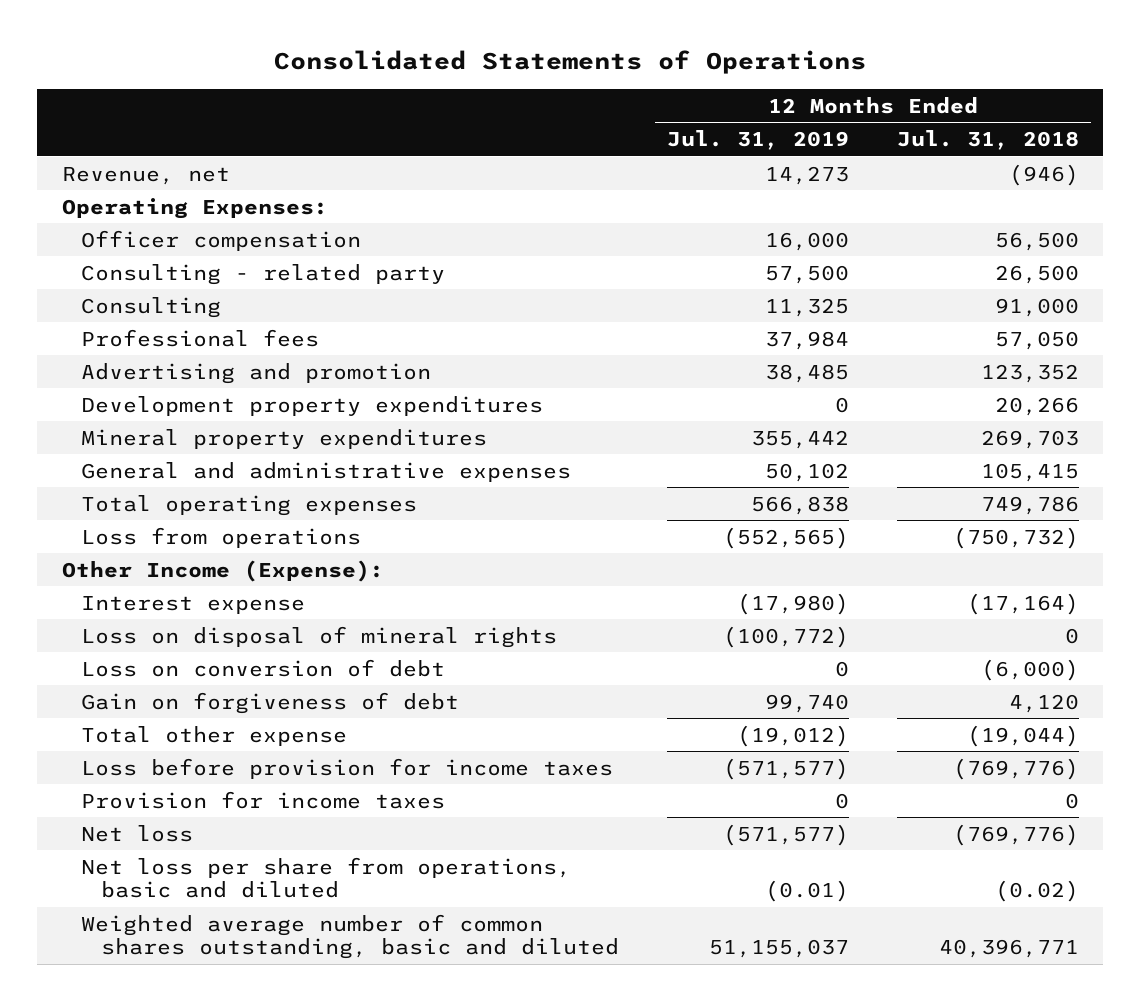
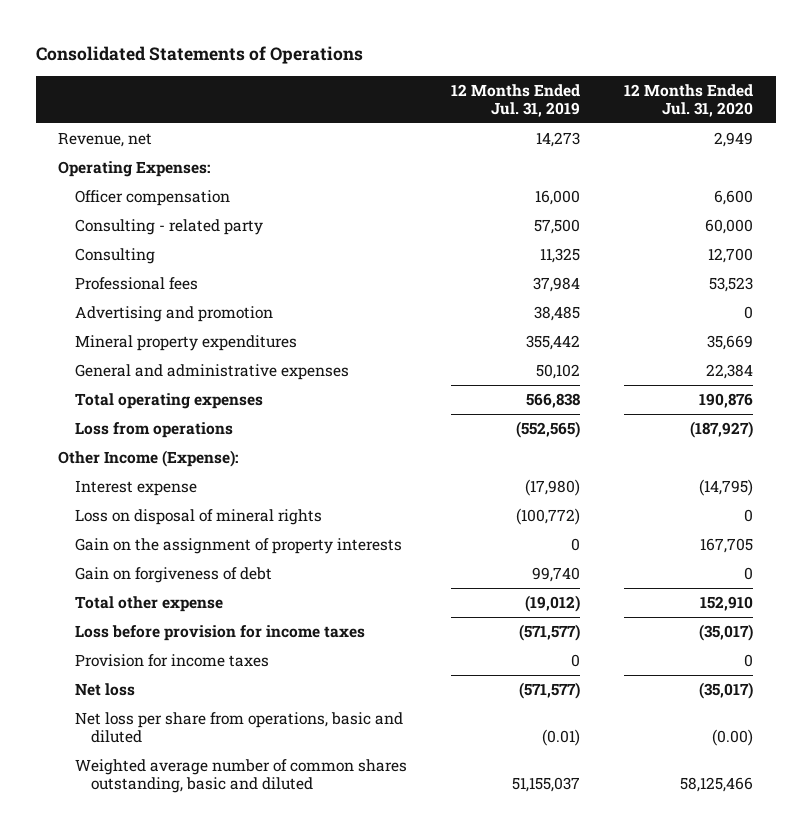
[897,130,1080,151] Jul. 31, 2018 -> none
none -> [624,83,754,117] 12 Months Ended Jul. 31, 2020
[81,395,544,416] Development property expenditures -> none
[81,658,446,677] Loss on conversion of debt -> none
none -> [74,538,402,555] Gain on the assignment of property interests

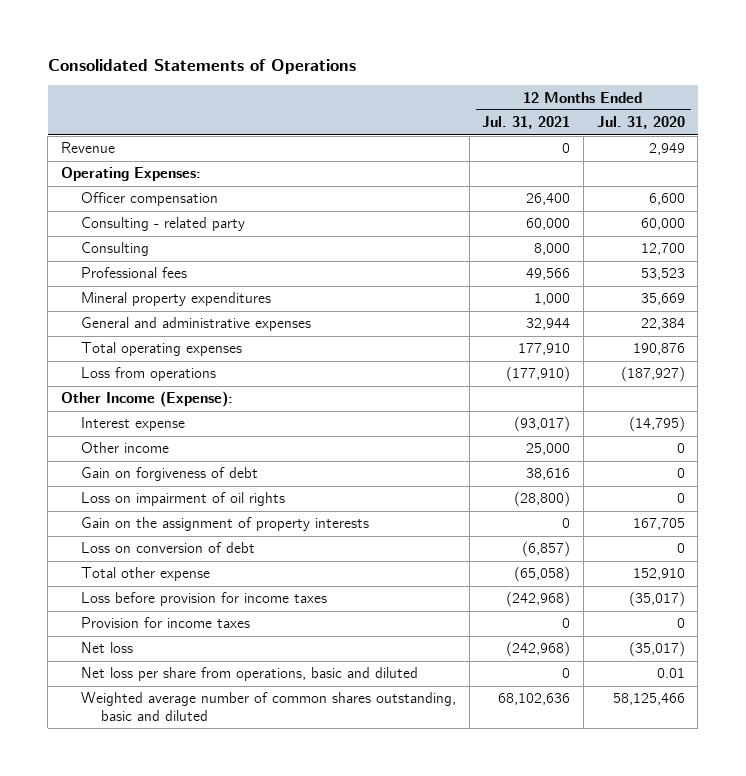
[451,83,581,117] 12 Months Ended Jul. 31, 2019 -> none
none -> [482,116,571,130] Jul. 31, 2021
[58,133,153,148] Revenue, net -> [61,142,116,154] Revenue
[74,306,273,323] Advertising and promotion -> none
[74,509,322,526] Loss on disposal of mineral rights -> none
none -> [80,442,169,454] Other income
none -> [80,492,285,507] Loss on impairment of oil rights
[74,538,402,555] Gain on the assignment of property interests -> [80,517,369,532] Gain on the assignment of property interests
none -> [80,542,255,554] Loss on conversion of debt
[712,728,754,746] (0.00) -> [656,668,685,679] 0.01

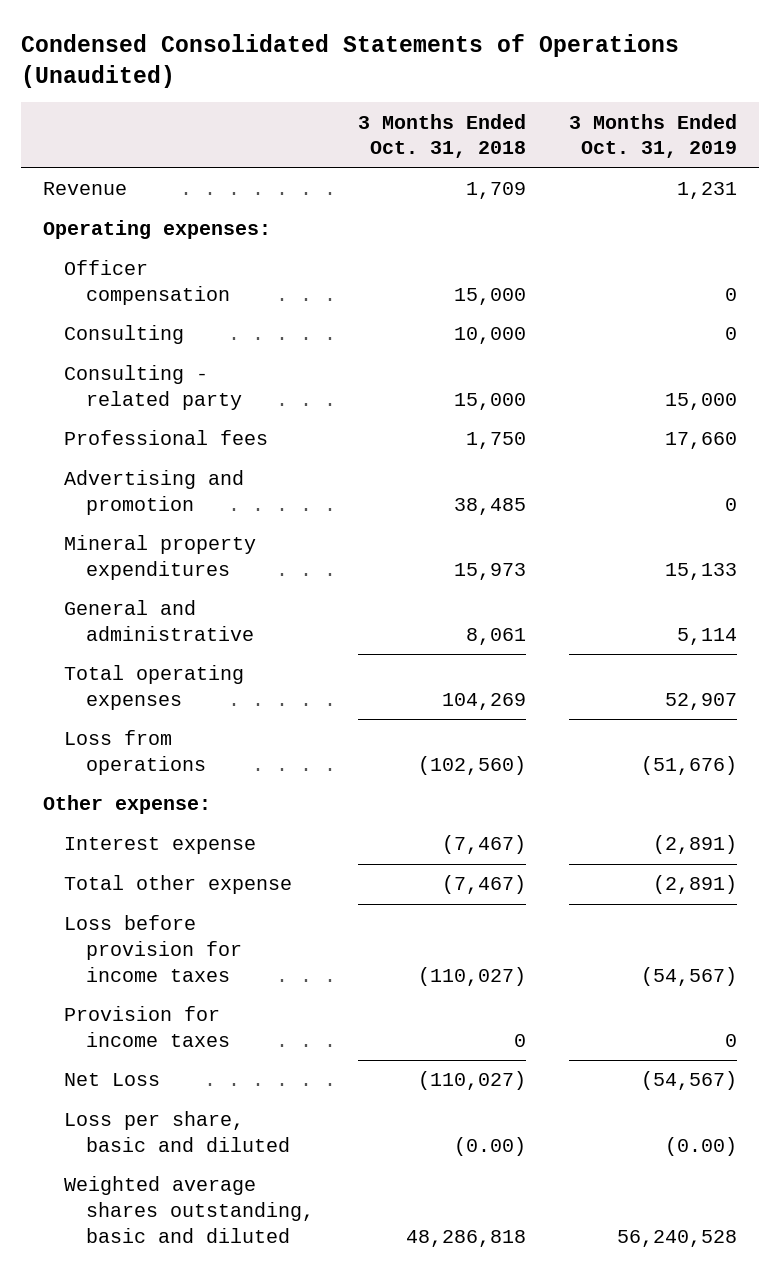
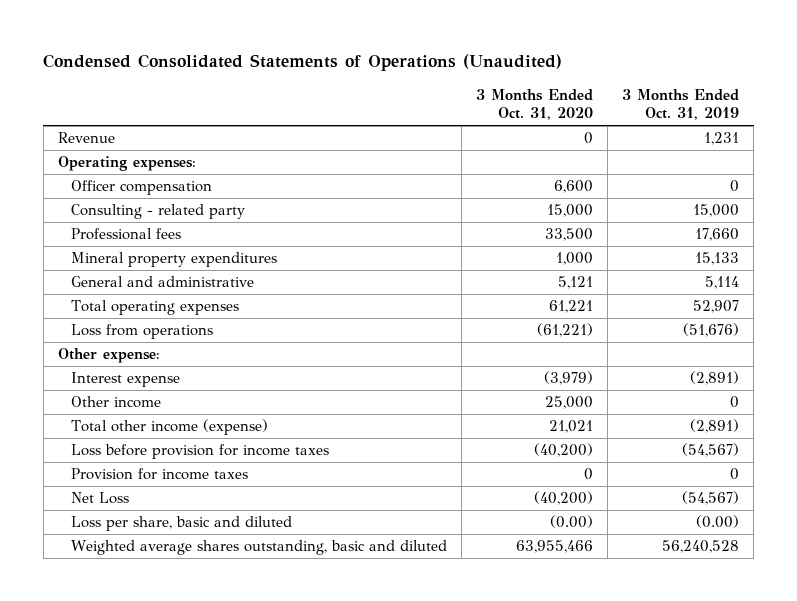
[357,113,526,159] 3 Months Ended Oct. 31, 2018 -> none
none -> [475,88,593,121] 3 Months Ended Oct. 31, 2020
[64,325,185,345] Consulting -> none
[64,470,245,516] Advertising and promotion -> none
none -> [70,396,161,409] Other income
[64,875,293,895] Total other expense -> [70,419,268,436] Total other income (expense)

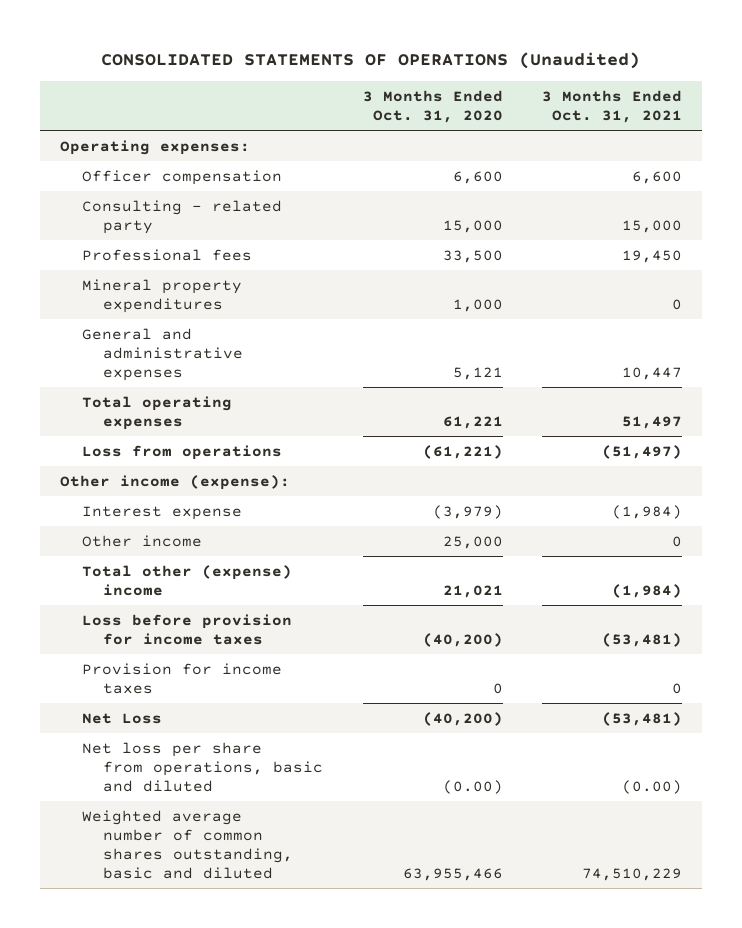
[43,53,563,71] Condensed Consolidated Statements of Operations (Unaudited) -> [101,52,641,70] CONSOLIDATED STATEMENTS OF OPERATIONS (Unaudited)
[621,88,739,121] 3 Months Ended Oct. 31, 2019 -> none
none -> [542,89,683,123] 3 Months Ended Oct. 31, 2021
[57,132,115,144] Revenue -> none
[70,276,254,288] General and administrative -> [81,327,244,381] General and administrative expenses
[57,348,160,364] Other expense: -> [60,474,291,490] Other income (expense):
[70,419,268,436] Total other income (expense) -> [81,564,292,596] Total other (expense) income
[70,516,292,532] Loss per share, basic and diluted -> [81,741,324,792] Net loss per share from operations, basic and diluted
[70,540,447,556] Weighted average shares outstanding, basic and diluted -> [81,809,294,879] Weighted average number of common shares outstanding, basic and diluted

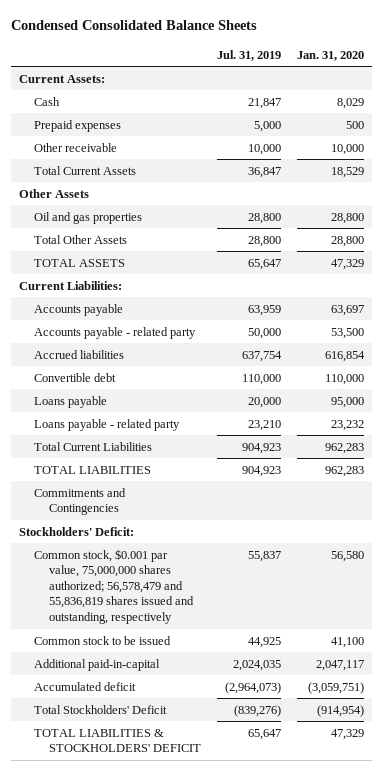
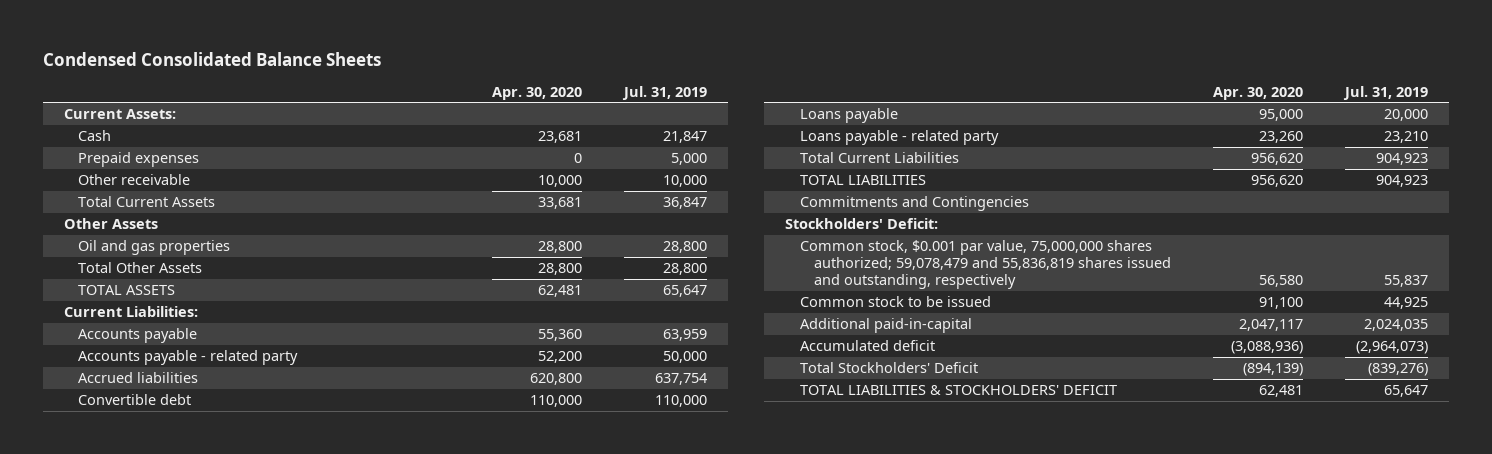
[297,50,365,61] Jan. 31, 2020 -> none
none -> [491,86,582,100] Apr. 30, 2020
[34,548,195,624] Common stock, $0.001 par value, 75,000,000 shares authorized; 56,578,479 and 55,836,819 shares issued and outstanding, respectively -> [799,240,1172,290] Common stock, $0.001 par value, 75,000,000 shares authorized; 59,078,479 and 55,836,819 shares issued and outstanding, respectively

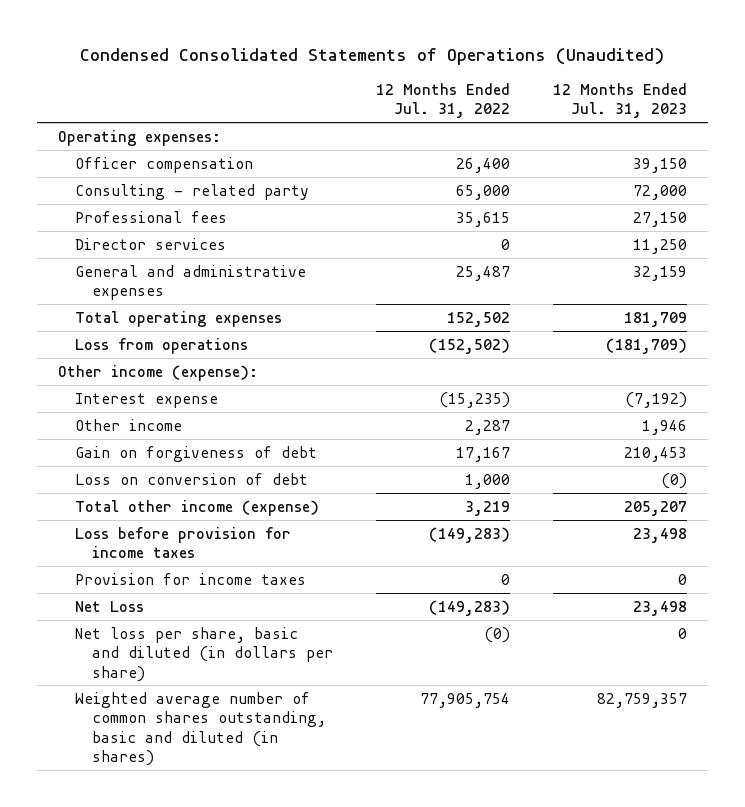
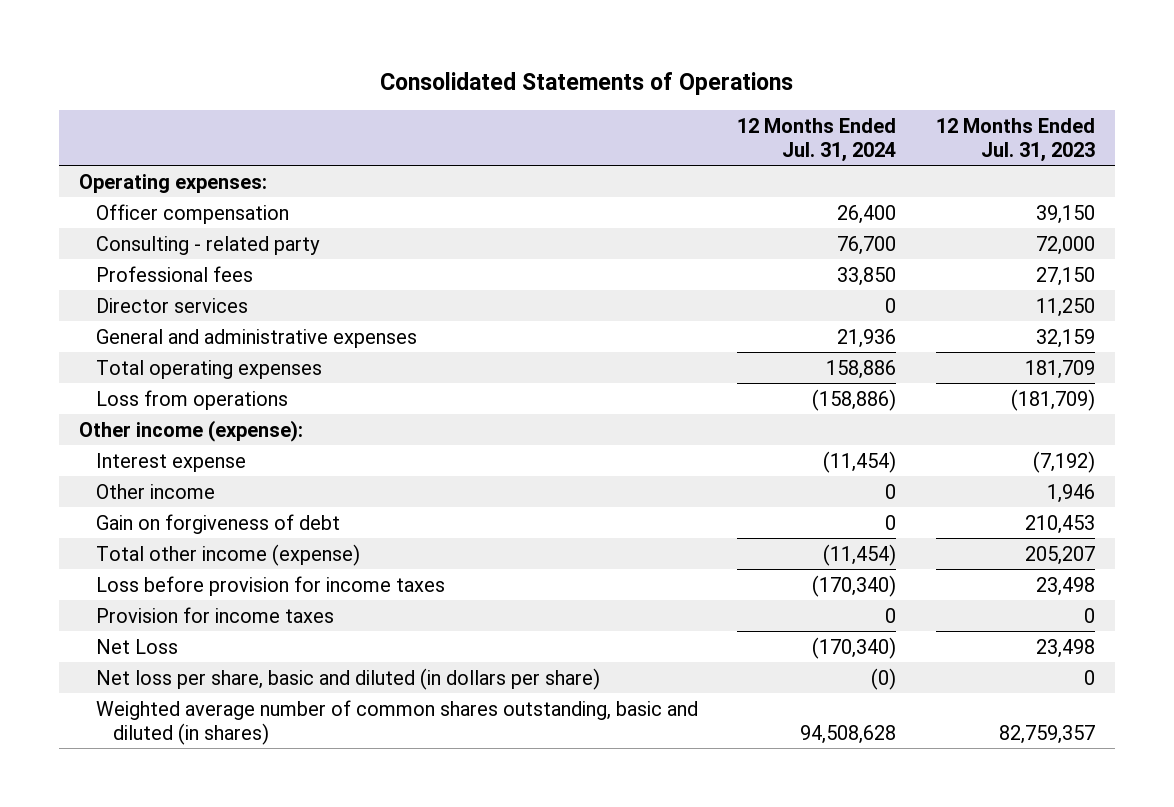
[80,47,665,65] Condensed Consolidated Statements of Operations (Unaudited) -> [379,72,793,96] Consolidated Statements of Operations
[376,82,511,119] 12 Months Ended Jul. 31, 2022 -> none
none -> [737,118,897,162] 12 Months Ended Jul. 31, 2024
[75,472,309,485] Loss on conversion of debt -> none

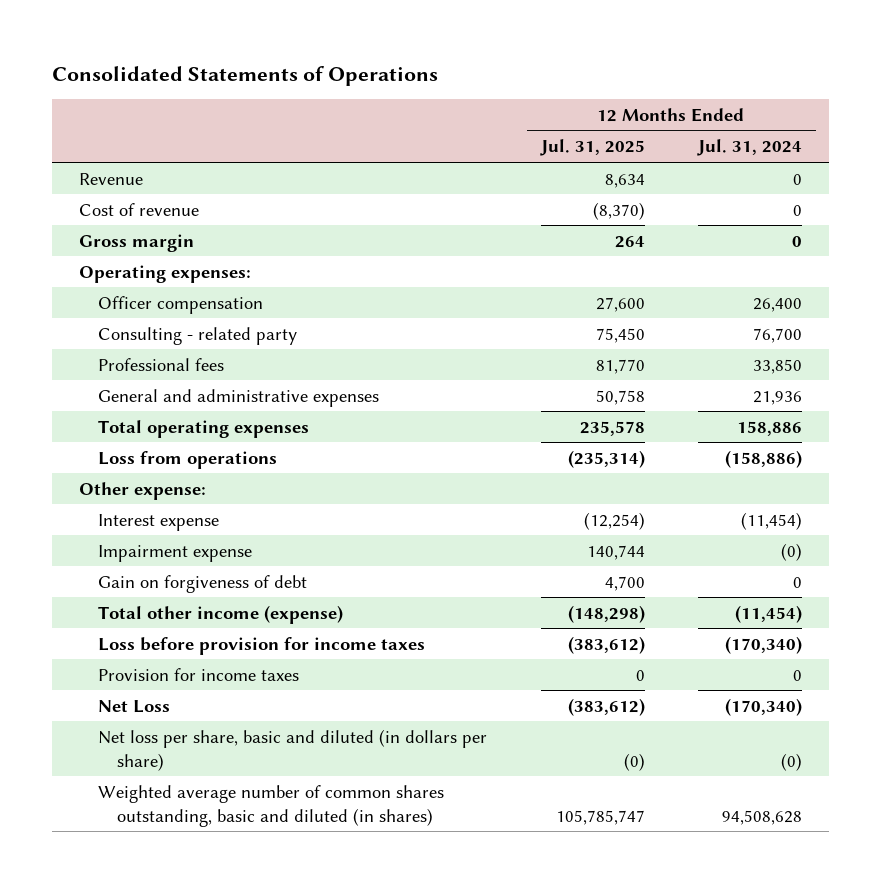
[935,118,1095,162] 12 Months Ended Jul. 31, 2023 -> none
none -> [539,139,645,157] Jul. 31, 2025
none -> [78,172,143,185] Revenue
none -> [78,202,199,216] Cost of revenue
none -> [78,233,194,252] Gross margin
[96,297,249,313] Director services -> none
[78,419,303,442] Other income (expense): -> [78,481,206,500] Other expense:
[96,483,216,499] Other income -> none
none -> [97,544,252,562] Impairment expense

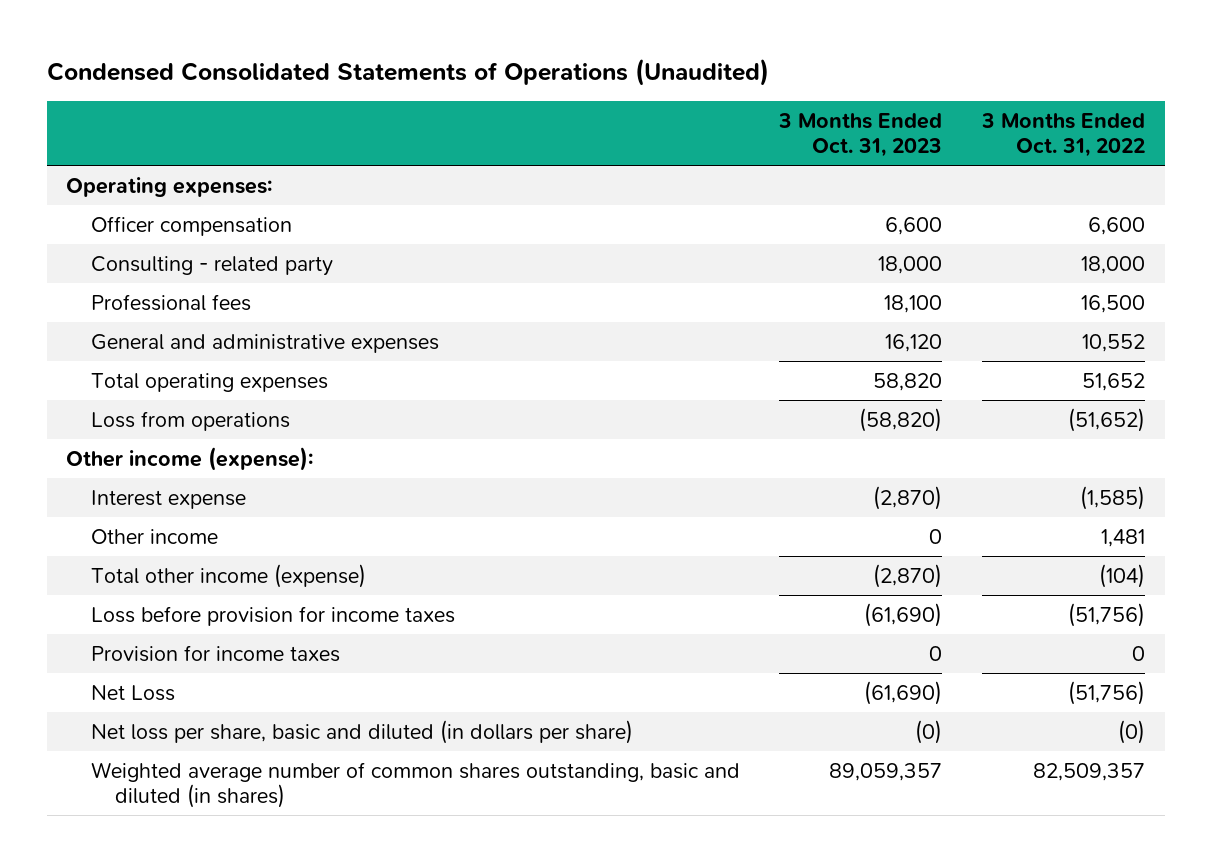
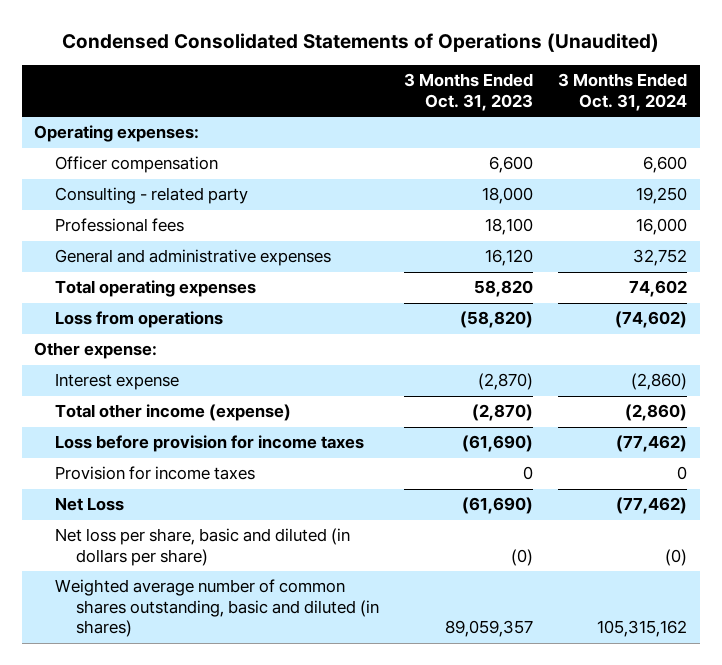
[981,112,1146,158] 3 Months Ended Oct. 31, 2022 -> none
none -> [558,73,688,111] 3 Months Ended Oct. 31, 2024
[66,446,314,471] Other income (expense): -> [34,342,158,360] Other expense:
[90,528,218,544] Other income -> none

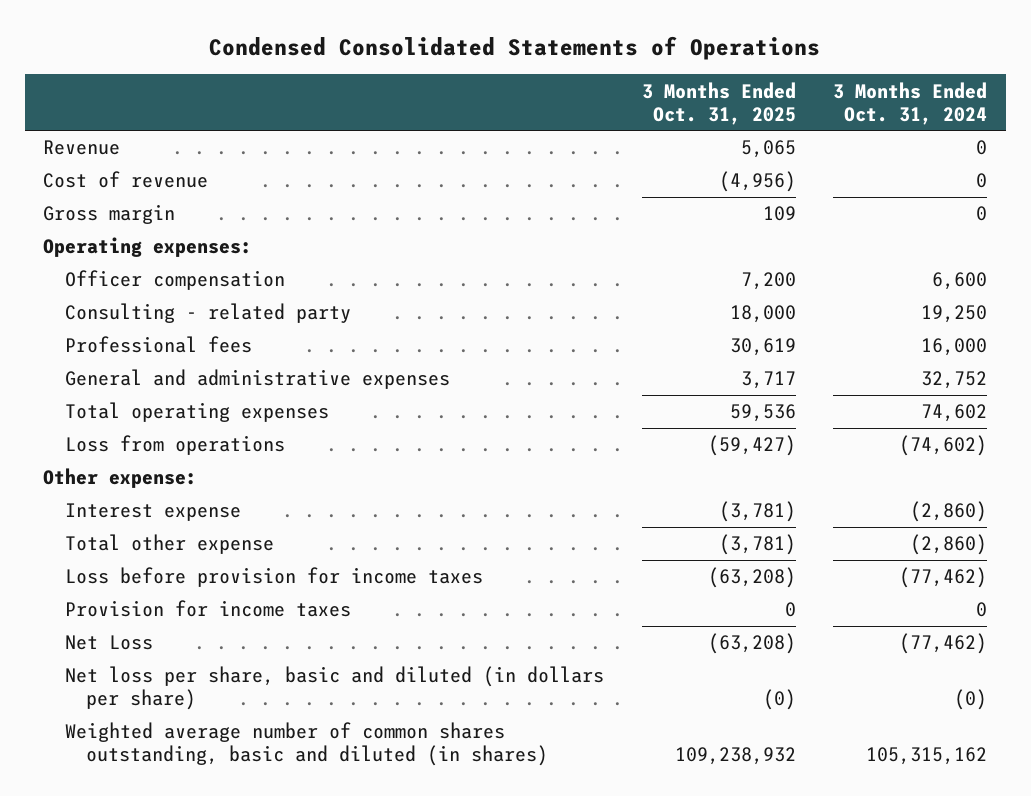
[61,33,659,53] Condensed Consolidated Statements of Operations (Unaudited) -> [209,35,821,60] Condensed Consolidated Statements of Operations
[404,73,534,111] 3 Months Ended Oct. 31, 2023 -> none
none -> [641,81,796,125] 3 Months Ended Oct. 31, 2025
none -> [43,140,121,156] Revenue
none -> [43,171,209,189] Cost of revenue
none -> [43,204,176,225] Gross margin
[55,404,292,422] Total other income (expense) -> [64,534,274,555] Total other expense

